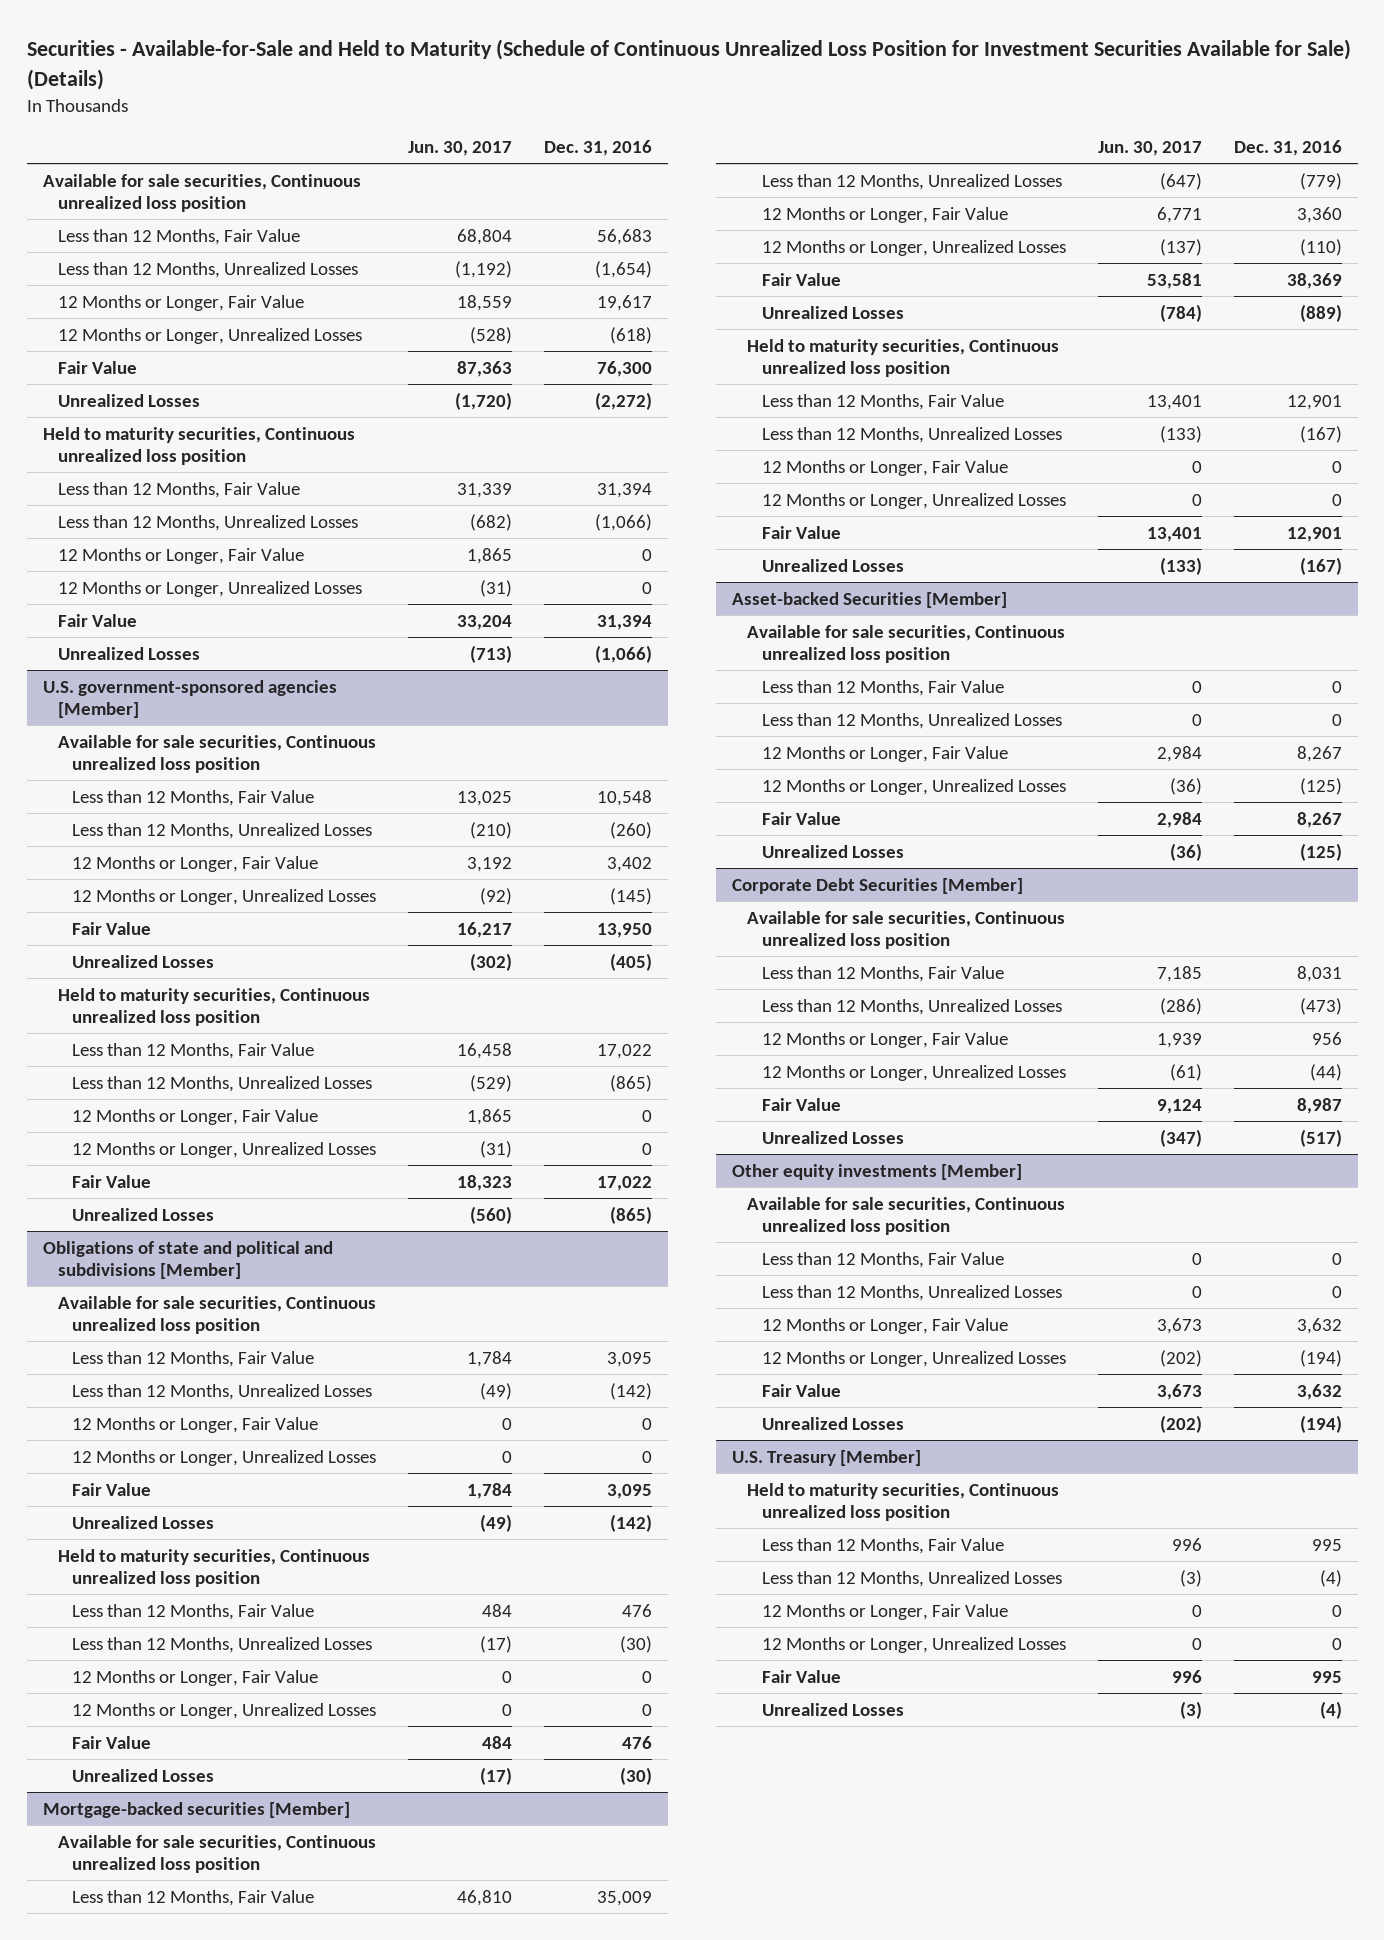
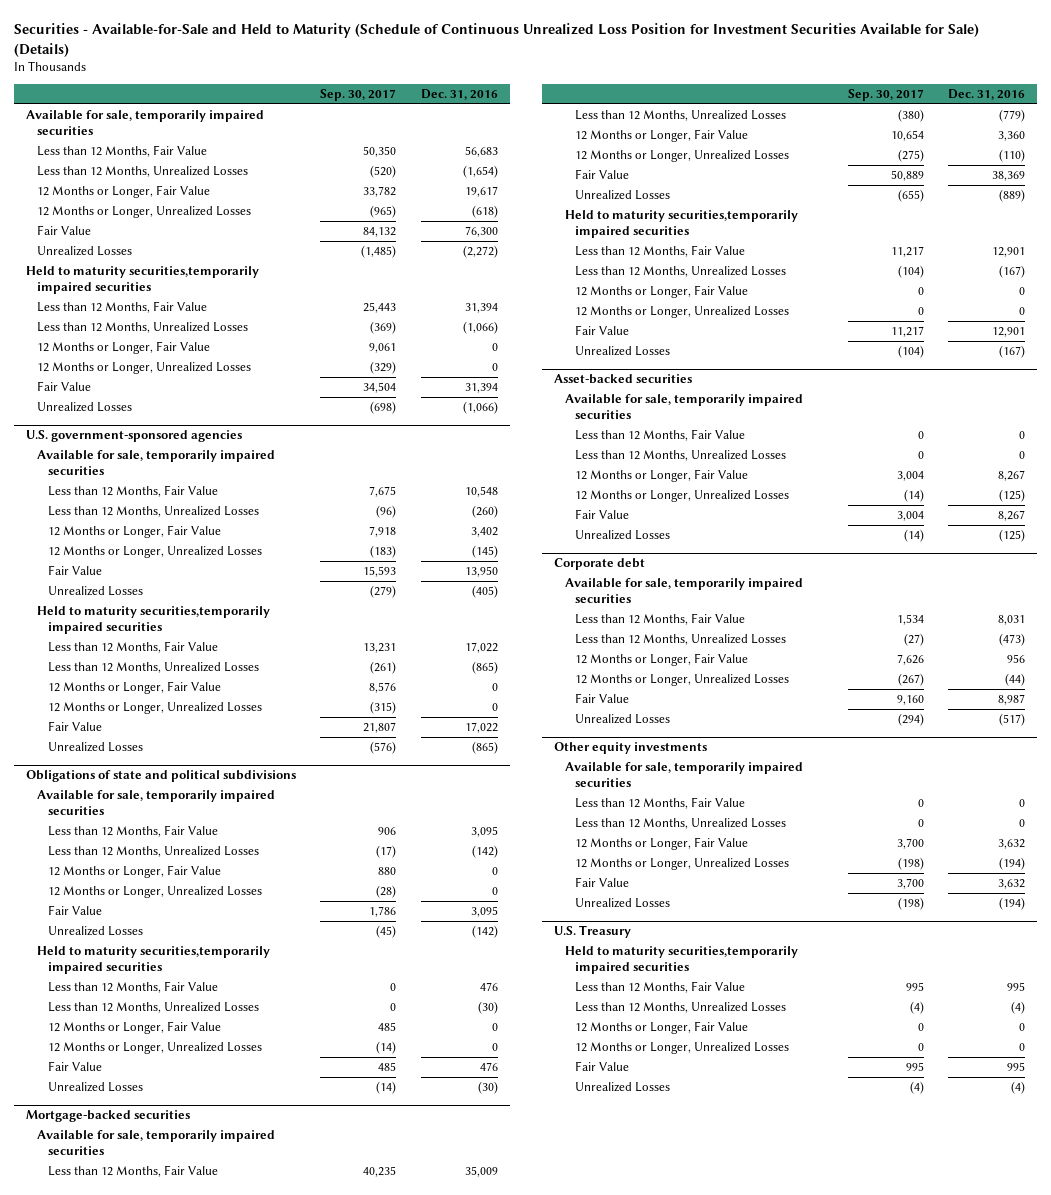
[408,141,513,157] Jun. 30, 2017 -> none
none -> [320,89,397,102] Sep. 30, 2017
[42,173,361,212] Available for sale securities, Continuous unrealized loss position -> [26,109,265,136] Available for sale, temporarily impaired securities
[42,426,355,465] Held to maturity securities, Continuous unrealized loss position -> [26,265,260,295] Held to maturity securities,temporarily impaired securities
[42,679,337,718] U.S. government-sponsored agencies [Member] -> [26,429,243,442] U.S. government-sponsored agencies
[57,734,376,773] Available for sale securities, Continuous unrealized loss position -> [37,449,276,476] Available for sale, temporarily impaired securities
[57,987,370,1026] Held to maturity securities, Continuous unrealized loss position -> [37,605,271,635] Held to maturity securities,temporarily impaired securities
[42,1240,333,1279] Obligations of state and political and subdivisions [Member] -> [26,769,297,782] Obligations of state and political subdivisions
[57,1295,376,1334] Available for sale securities, Continuous unrealized loss position -> [37,789,276,816] Available for sale, temporarily impaired securities
[57,1548,370,1587] Held to maturity securities, Continuous unrealized loss position -> [37,945,271,975] Held to maturity securities,temporarily impaired securities
[42,1801,350,1818] Mortgage-backed securities [Member] -> [26,1109,191,1122] Mortgage-backed securities
[57,1834,376,1873] Available for sale securities, Continuous unrealized loss position -> [37,1129,276,1156] Available for sale, temporarily impaired securities
[746,338,1059,377] Held to maturity securities, Continuous unrealized loss position -> [564,209,798,239] Held to maturity securities,temporarily impaired securities
[731,591,1007,608] Asset-backed Securities [Member] -> [553,373,692,384] Asset-backed securities
[746,624,1065,663] Available for sale securities, Continuous unrealized loss position -> [564,393,803,420] Available for sale, temporarily impaired securities
[731,877,1023,894] Corporate Debt Securities [Member] -> [553,557,645,570] Corporate debt
[746,910,1065,949] Available for sale securities, Continuous unrealized loss position -> [564,577,803,604] Available for sale, temporarily impaired securities
[731,1163,1022,1180] Other equity investments [Member] -> [553,741,707,754] Other equity investments
[746,1196,1065,1235] Available for sale securities, Continuous unrealized loss position -> [564,761,803,788] Available for sale, temporarily impaired securities
[731,1449,921,1466] U.S. Treasury [Member] -> [553,924,631,938] U.S. Treasury
[746,1482,1059,1521] Held to maturity securities, Continuous unrealized loss position -> [564,945,798,975] Held to maturity securities,temporarily impaired securities

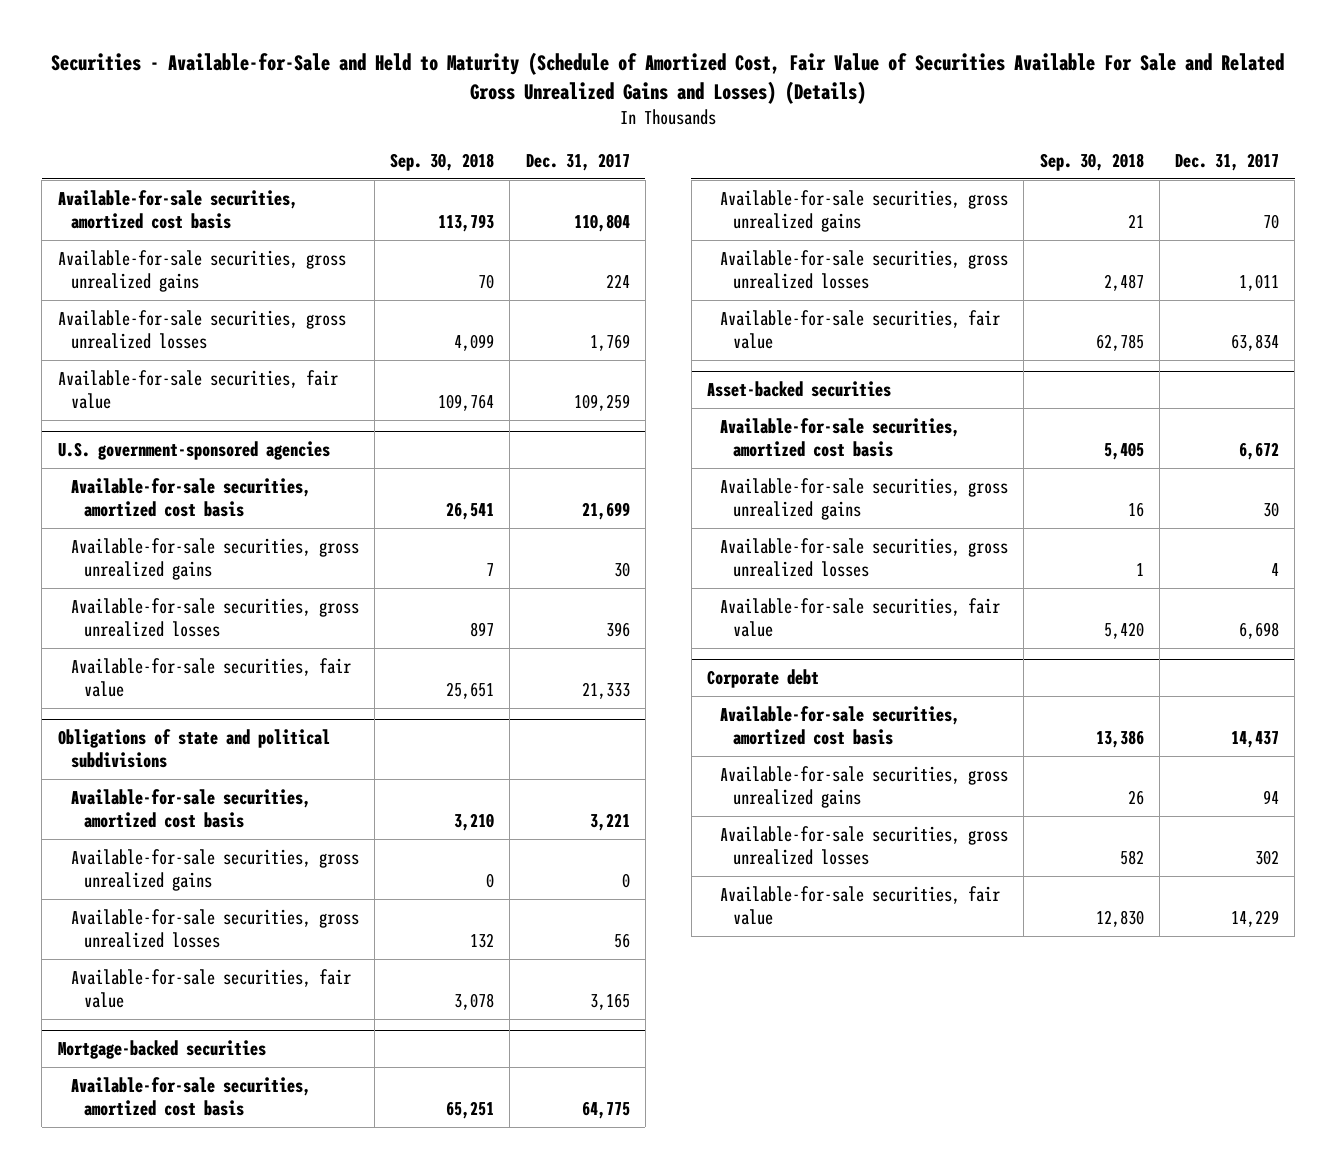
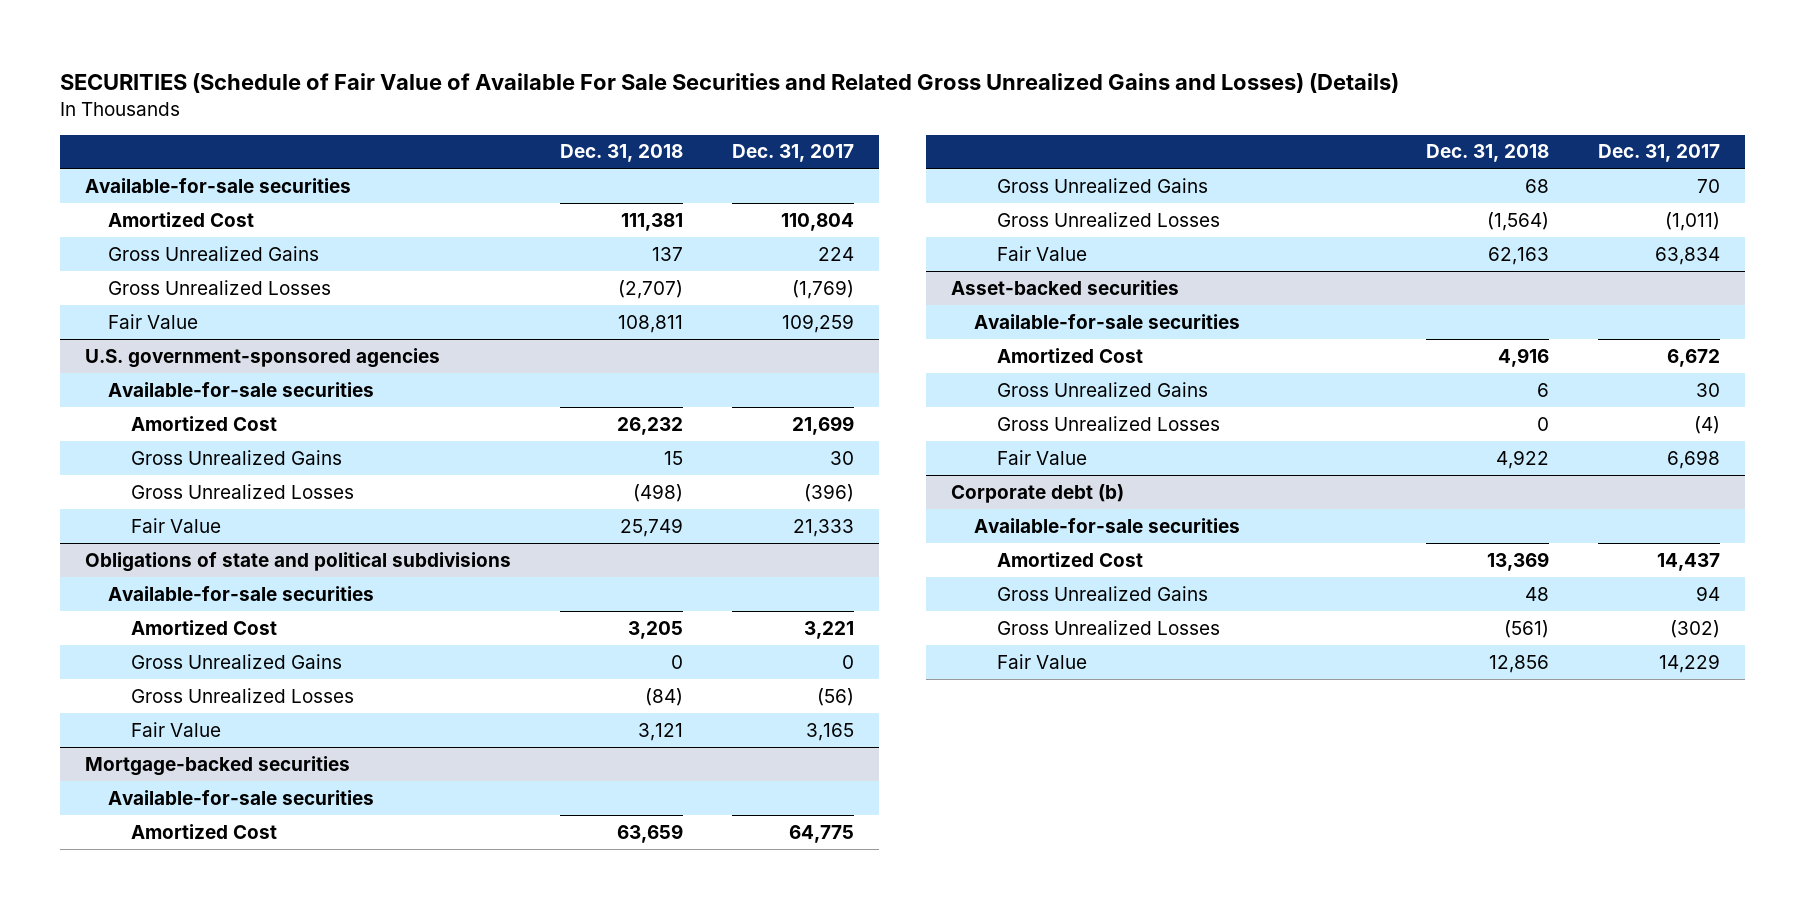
[51,52,1285,105] Securities - Available-for-Sale and Held to Maturity (Schedule of Amortized Cost, Fair Value of Securities Available For Sale and Related Gross Unrealized Gains and Losses) (Details) -> [60,72,1400,93] SECURITIES (Schedule of Fair Value of Available For Sale Securities and Related Gross Unrealized Gains and Losses) (Details)
[390,153,495,172] Sep. 30, 2018 -> none
none -> [560,144,684,163] Dec. 31, 2018
none -> [84,177,351,193] Available-for-sale securities
[57,189,298,229] Available-for-sale securities, amortized cost basis -> [108,211,255,227] Amortized Cost
[57,249,346,292] Available-for-sale securities, gross unrealized gains -> [108,245,320,261] Gross Unrealized Gains
[57,309,346,349] Available-for-sale securities, gross unrealized losses -> [108,279,332,295] Gross Unrealized Losses
[589,333,630,351] 1,769 -> [792,279,855,299] (1,769)
[57,369,338,409] Available-for-sale securities, fair value -> [108,313,199,329] Fair Value
none -> [108,381,375,397] Available-for-sale securities
[70,477,311,517] Available-for-sale securities, amortized cost basis -> [131,415,278,431] Amortized Cost
[70,537,359,580] Available-for-sale securities, gross unrealized gains -> [131,449,343,465] Gross Unrealized Gains
[70,597,359,637] Available-for-sale securities, gross unrealized losses -> [131,483,355,499] Gross Unrealized Losses
[605,621,630,637] 396 -> [804,483,855,502] (396)
[70,657,351,697] Available-for-sale securities, fair value -> [131,517,222,533] Fair Value
none -> [108,585,375,601] Available-for-sale securities
[70,788,311,828] Available-for-sale securities, amortized cost basis -> [131,619,278,635] Amortized Cost
[70,848,359,891] Available-for-sale securities, gross unrealized gains -> [131,653,343,669] Gross Unrealized Gains
[70,908,359,948] Available-for-sale securities, gross unrealized losses -> [131,687,355,703] Gross Unrealized Losses
[613,932,630,948] 56 -> [817,687,855,706] (56)
[70,968,351,1008] Available-for-sale securities, fair value -> [131,721,222,737] Fair Value
none -> [108,789,375,805] Available-for-sale securities
[70,1076,311,1116] Available-for-sale securities, amortized cost basis -> [131,823,278,839] Amortized Cost
[720,189,1009,232] Available-for-sale securities, gross unrealized gains -> [997,177,1209,193] Gross Unrealized Gains
[720,249,1009,289] Available-for-sale securities, gross unrealized losses -> [997,211,1221,227] Gross Unrealized Losses
[1239,273,1280,291] 1,011 -> [1665,211,1721,231] (1,011)
[720,309,1001,349] Available-for-sale securities, fair value -> [997,245,1088,261] Fair Value
none -> [974,313,1241,329] Available-for-sale securities
[720,417,961,457] Available-for-sale securities, amortized cost basis -> [997,347,1144,363] Amortized Cost
[720,477,1009,520] Available-for-sale securities, gross unrealized gains -> [997,381,1209,397] Gross Unrealized Gains
[720,537,1009,577] Available-for-sale securities, gross unrealized losses -> [997,415,1221,431] Gross Unrealized Losses
[1271,562,1280,576] 4 -> [1694,415,1721,434] (4)
[720,597,1001,637] Available-for-sale securities, fair value -> [997,449,1088,465] Fair Value
[707,669,820,689] Corporate debt -> [950,483,1124,503] Corporate debt (b)
none -> [974,517,1241,533] Available-for-sale securities
[720,705,961,745] Available-for-sale securities, amortized cost basis -> [997,551,1144,567] Amortized Cost
[720,765,1009,808] Available-for-sale securities, gross unrealized gains -> [997,585,1209,601] Gross Unrealized Gains
[720,825,1009,865] Available-for-sale securities, gross unrealized losses -> [997,619,1221,635] Gross Unrealized Losses
[1255,849,1280,865] 302 -> [1670,619,1721,638] (302)
[720,885,1001,925] Available-for-sale securities, fair value -> [997,653,1088,669] Fair Value

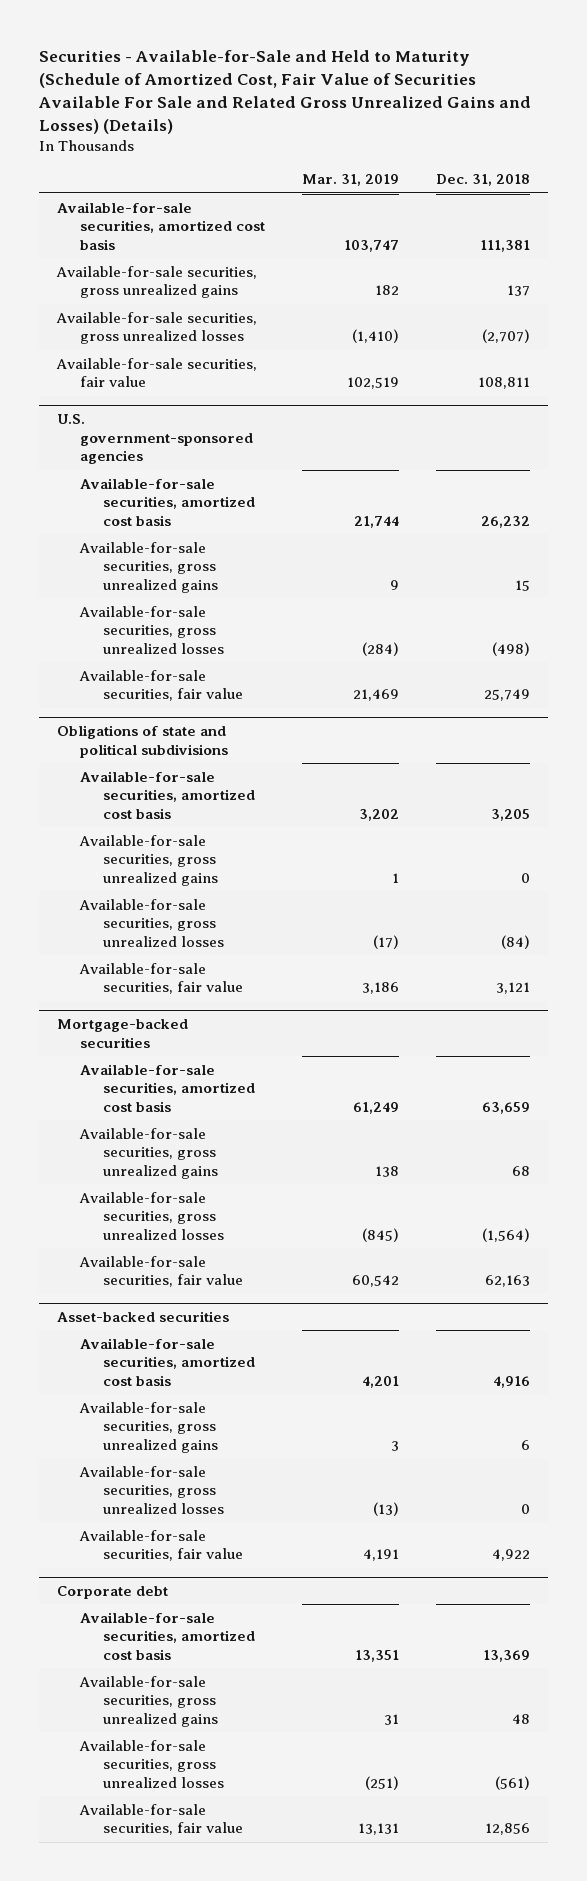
[60,72,1400,93] SECURITIES (Schedule of Fair Value of Available For Sale Securities and Related Gross Unrealized Gains and Losses) (Details) -> [37,49,531,134] Securities - Available-for-Sale and Held to Maturity (Schedule of Amortized Cost, Fair Value of Securities Available For Sale and Related Gross Unrealized Gains and Losses) (Details)
[732,144,855,163] Dec. 31, 2017 -> none
none -> [301,174,399,187] Mar. 31, 2019
[84,177,351,193] Available-for-sale securities -> none
[108,211,255,227] Amortized Cost -> [57,201,266,251] Available-for-sale securities, amortized cost basis
[108,245,320,261] Gross Unrealized Gains -> [56,265,258,299] Available-for-sale securities, gross unrealized gains
[108,279,332,295] Gross Unrealized Losses -> [56,311,258,345] Available-for-sale securities, gross unrealized losses
[108,313,199,329] Fair Value -> [56,357,258,388] Available-for-sale securities, fair value
[108,381,375,397] Available-for-sale securities -> none
[131,415,278,431] Amortized Cost -> [80,477,256,527] Available-for-sale securities, amortized cost basis
[131,449,343,465] Gross Unrealized Gains -> [79,541,219,594] Available-for-sale securities, gross unrealized gains
[131,483,355,499] Gross Unrealized Losses -> [79,605,225,655] Available-for-sale securities, gross unrealized losses
[131,517,222,533] Fair Value -> [79,669,244,702] Available-for-sale securities, fair value
[108,585,375,601] Available-for-sale securities -> none
[131,619,278,635] Amortized Cost -> [80,770,256,820] Available-for-sale securities, amortized cost basis
[131,653,343,669] Gross Unrealized Gains -> [79,834,219,887] Available-for-sale securities, gross unrealized gains
[131,687,355,703] Gross Unrealized Losses -> [79,898,225,948] Available-for-sale securities, gross unrealized losses
[131,721,222,737] Fair Value -> [79,962,244,995] Available-for-sale securities, fair value
[108,789,375,805] Available-for-sale securities -> none
[131,823,278,839] Amortized Cost -> [80,1063,256,1113] Available-for-sale securities, amortized cost basis
[997,177,1209,193] Gross Unrealized Gains -> [79,1127,219,1180] Available-for-sale securities, gross unrealized gains
[997,211,1221,227] Gross Unrealized Losses -> [79,1191,225,1241] Available-for-sale securities, gross unrealized losses
[997,245,1088,261] Fair Value -> [79,1255,244,1288] Available-for-sale securities, fair value
[974,313,1241,329] Available-for-sale securities -> none
[974,517,1241,533] Available-for-sale securities -> none
[997,347,1144,363] Amortized Cost -> [80,1337,256,1387] Available-for-sale securities, amortized cost basis
[997,381,1209,397] Gross Unrealized Gains -> [79,1401,219,1454] Available-for-sale securities, gross unrealized gains
[997,415,1221,431] Gross Unrealized Losses -> [79,1465,225,1515] Available-for-sale securities, gross unrealized losses
[997,449,1088,465] Fair Value -> [79,1529,244,1562] Available-for-sale securities, fair value
[950,483,1124,503] Corporate debt (b) -> [57,1586,169,1600] Corporate debt
[997,551,1144,567] Amortized Cost -> [80,1611,256,1661] Available-for-sale securities, amortized cost basis
[997,585,1209,601] Gross Unrealized Gains -> [79,1675,219,1728] Available-for-sale securities, gross unrealized gains
[997,619,1221,635] Gross Unrealized Losses -> [79,1739,225,1789] Available-for-sale securities, gross unrealized losses
[997,653,1088,669] Fair Value -> [79,1803,244,1836] Available-for-sale securities, fair value

